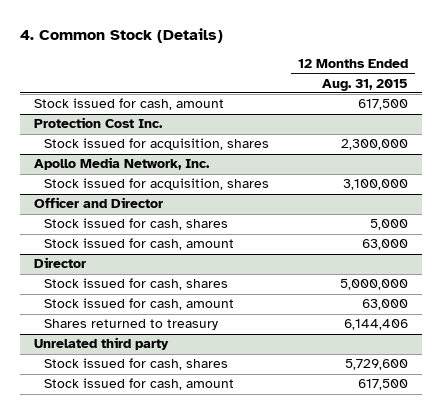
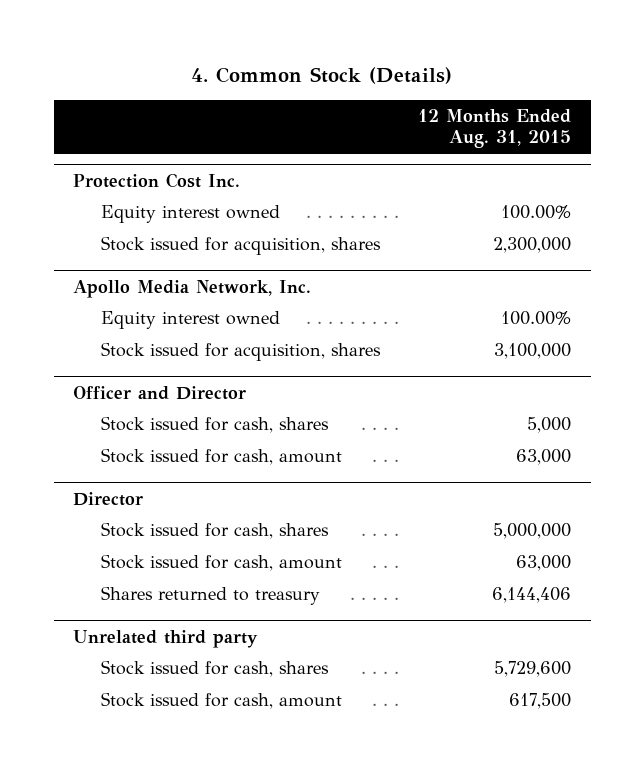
[33,98,224,111] Stock issued for cash, amount -> none
none -> [100,205,280,224] Equity interest owned
none -> [100,311,280,330] Equity interest owned

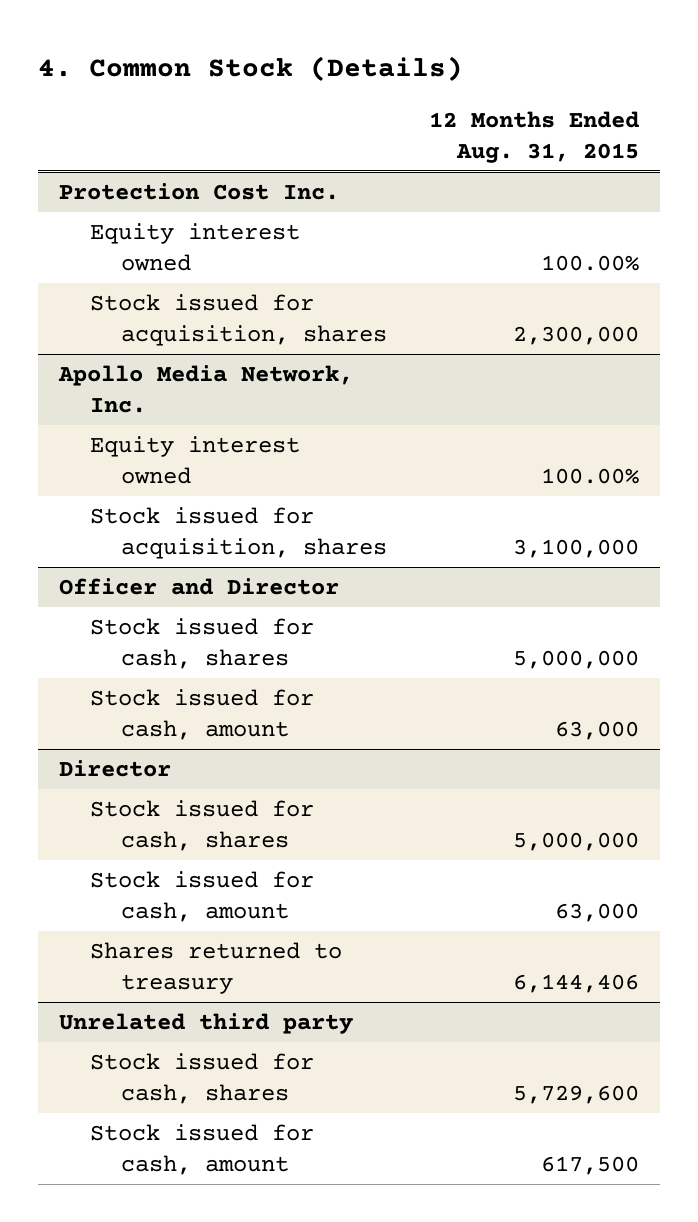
[527,417,572,434] 5,000 -> [513,649,640,669] 5,000,000

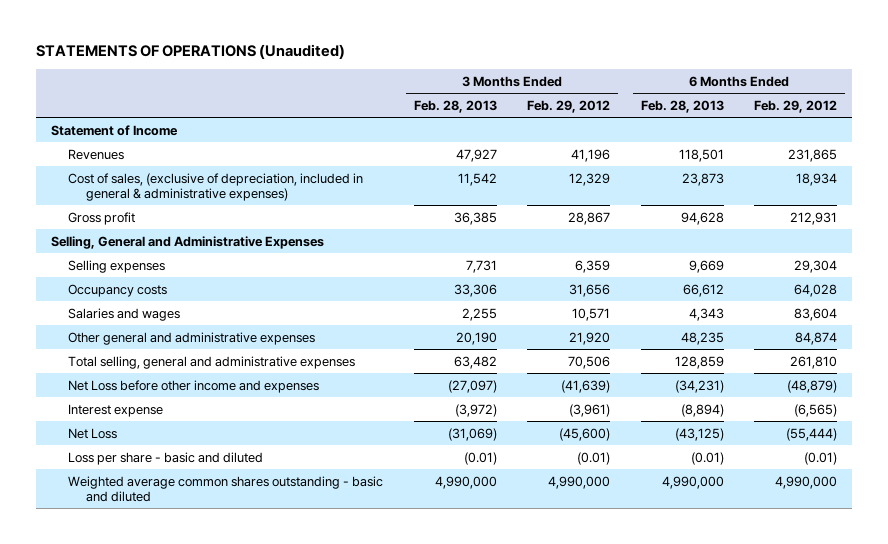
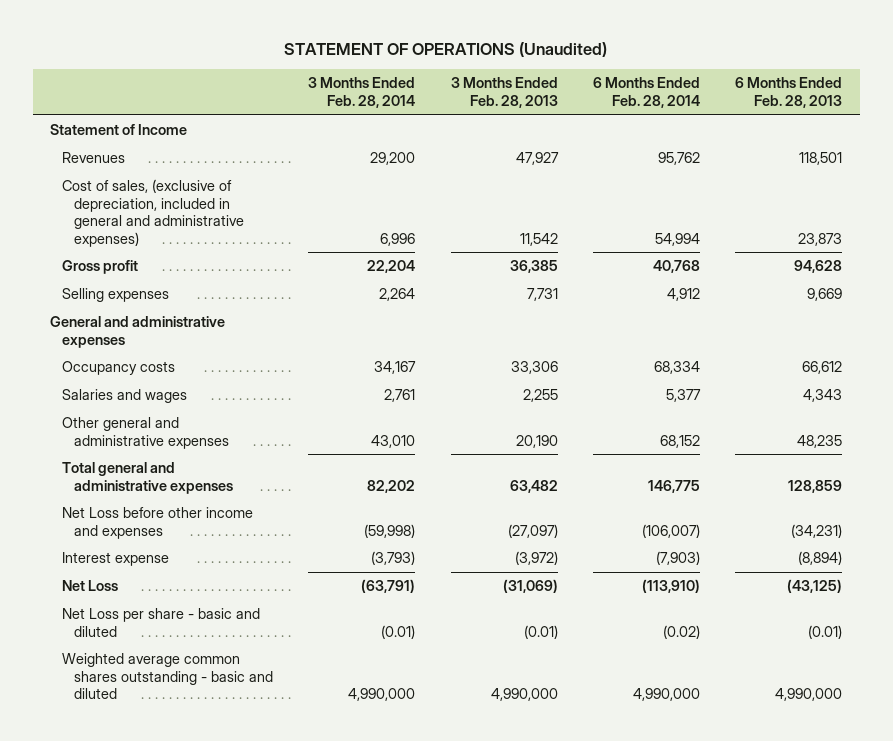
[35,44,345,60] STATEMENTS OF OPERATIONS (Unaudited) -> [284,41,608,57] STATEMENT OF OPERATIONS (Unaudited)
[527,100,611,114] Feb. 29, 2012 -> none
[754,100,838,114] Feb. 29, 2012 -> none
none -> [308,77,416,108] 3 Months Ended Feb. 28, 2014
none -> [592,77,700,108] 6 Months Ended Feb. 28, 2014
[68,172,364,201] Cost of sales, (exclusive of depreciation, included in general & administrative expenses) -> [62,179,245,247] Cost of sales, (exclusive of depreciation, included in general and administrative expenses)
[51,235,325,249] Selling, General and Administrative Expenses -> none
none -> [50,316,226,348] General and administrative expenses
[68,355,356,369] Total selling, general and administrative expenses -> [62,462,234,494] Total general and administrative expenses
[68,451,264,465] Loss per share - basic and diluted -> [62,608,261,637] Net Loss per share - basic and diluted

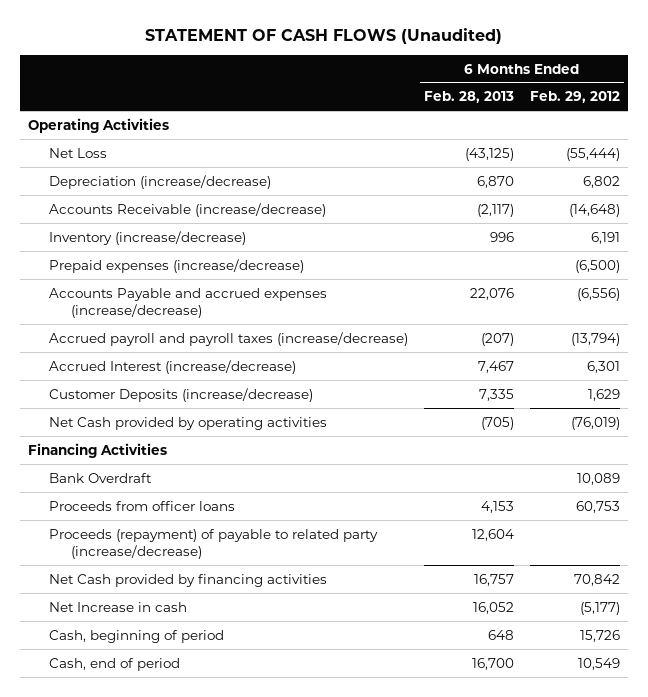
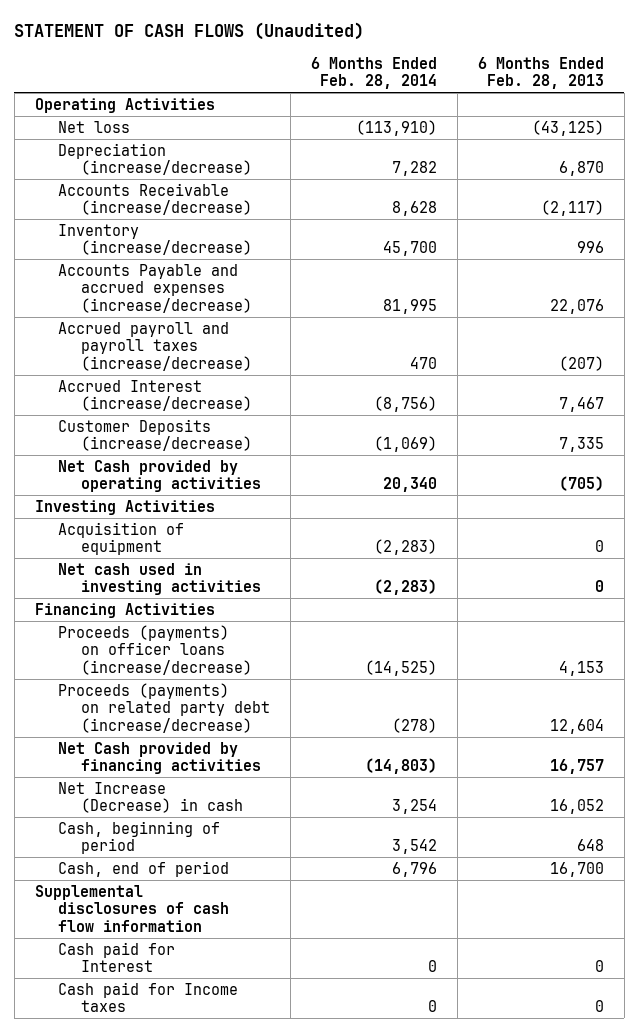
[529,91,620,104] Feb. 29, 2012 -> none
none -> [311,56,438,90] 6 Months Ended Feb. 28, 2014
[49,147,108,158] Net Loss -> [57,120,130,133] Net loss
[49,258,305,273] Prepaid expenses (increase/decrease) -> none
none -> [34,499,215,515] Investing Activities
none -> [57,521,184,556] Acquisition of equipment
none -> [57,562,262,596] Net cash used in investing activities
[49,472,153,483] Bank Overdraft -> none
[49,500,236,511] Proceeds from officer loans -> none
[49,528,379,560] Proceeds (repayment) of payable to related party (increase/decrease) -> [57,624,253,675] Proceeds (payments) on officer loans (increase/decrease)
[472,528,515,541] 12,604 -> [558,660,604,676] 4,153
none -> [57,682,271,733] Proceeds (payments) on related party debt (increase/decrease)
[49,601,188,612] Net Increase in cash -> [57,781,244,814] Net Increase (Decrease) in cash
none -> [34,884,229,932] Supplemental disclosures of cash flow information
none -> [57,941,175,973] Cash paid for Interest
none -> [57,981,238,1013] Cash paid for Income taxes

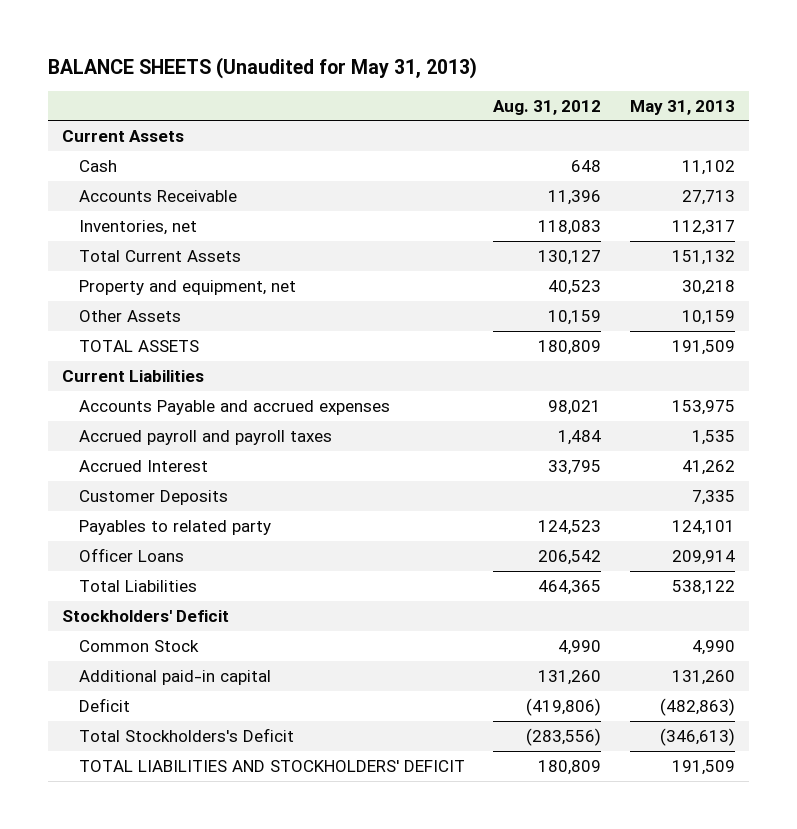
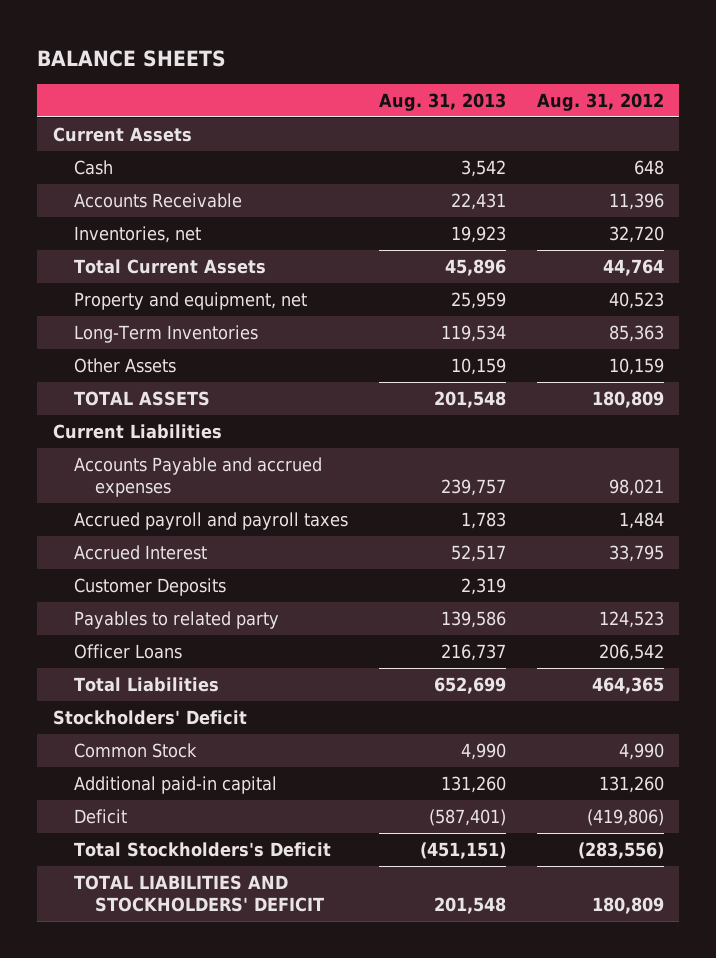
[47,56,477,79] BALANCE SHEETS (Unaudited for May 31, 2013) -> [37,49,227,67] BALANCE SHEETS
[630,99,736,115] May 31, 2013 -> none
none -> [378,92,506,111] Aug. 31, 2013
[538,219,602,235] 118,083 -> [608,226,664,244] 32,720
[538,249,602,265] 130,127 -> [602,259,664,277] 44,764
none -> [74,325,259,344] Long-Term Inventories

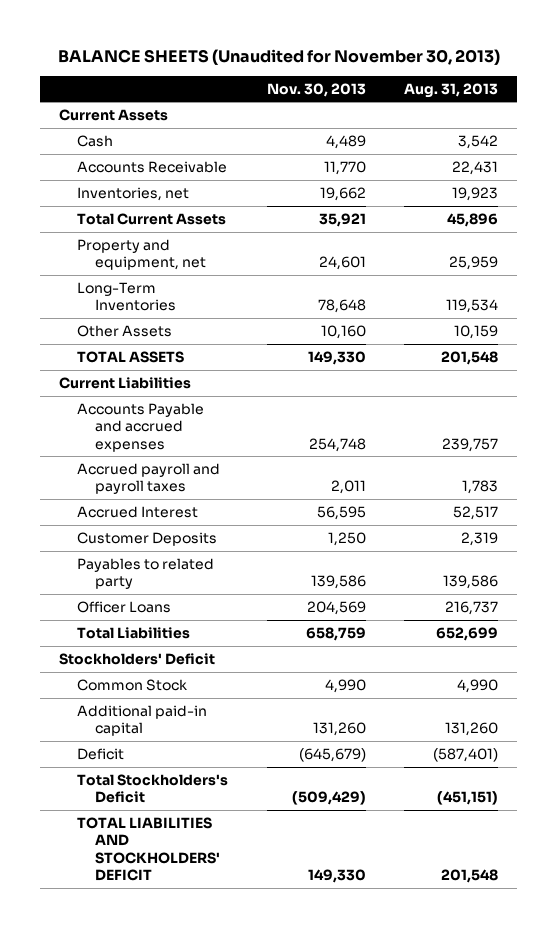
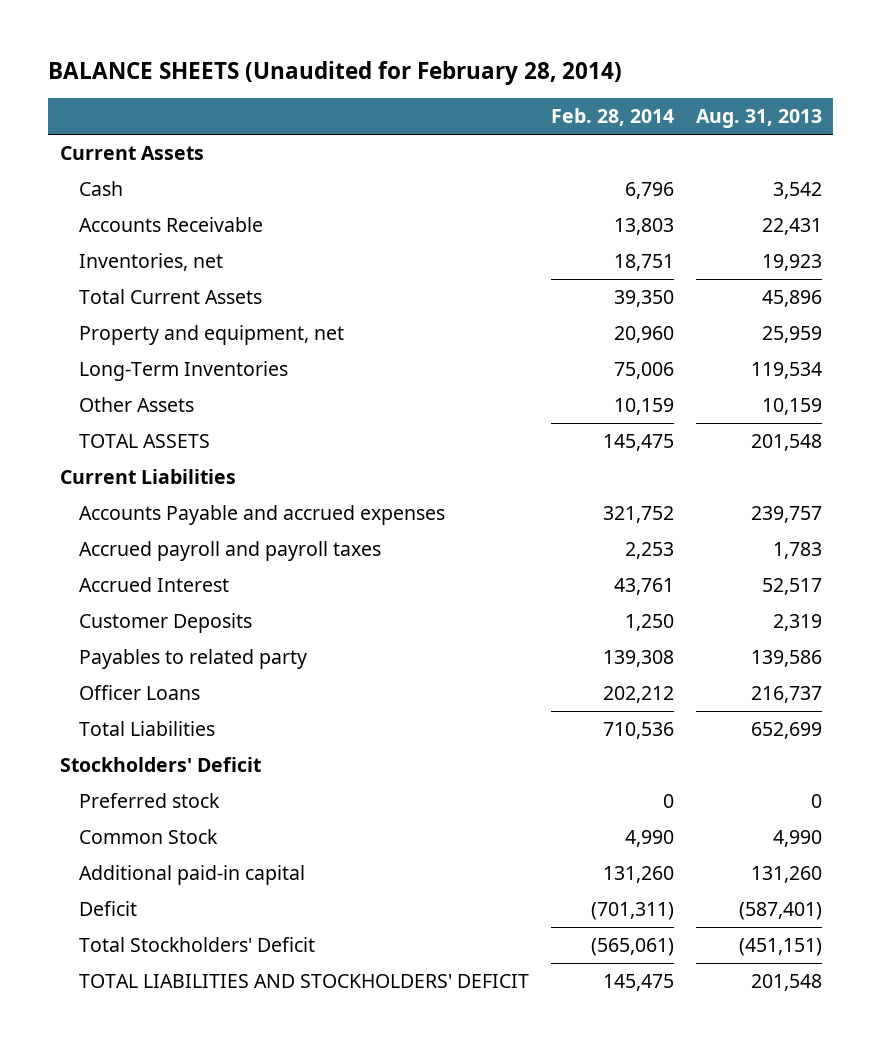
[57,48,500,65] BALANCE SHEETS (Unaudited for November 30, 2013) -> [48,60,623,85] BALANCE SHEETS (Unaudited for February 28, 2014)
[266,82,366,97] Nov. 30, 2013 -> none
none -> [550,108,674,127] Feb. 28, 2014
none -> [78,793,220,809] Preferred stock
[77,773,229,804] Total Stockholders's Deficit -> [78,937,315,953] Total Stockholders' Deficit

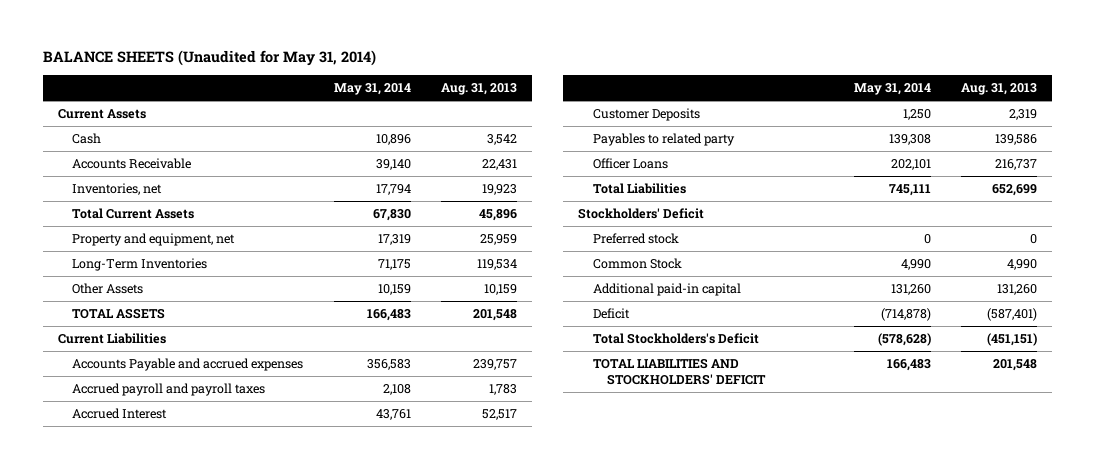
[48,60,623,85] BALANCE SHEETS (Unaudited for February 28, 2014) -> [42,50,376,67] BALANCE SHEETS (Unaudited for May 31, 2014)
[550,108,674,127] Feb. 28, 2014 -> none
none -> [333,83,411,96] May 31, 2014
[78,937,315,953] Total Stockholders' Deficit -> [592,333,759,345] Total Stockholders's Deficit

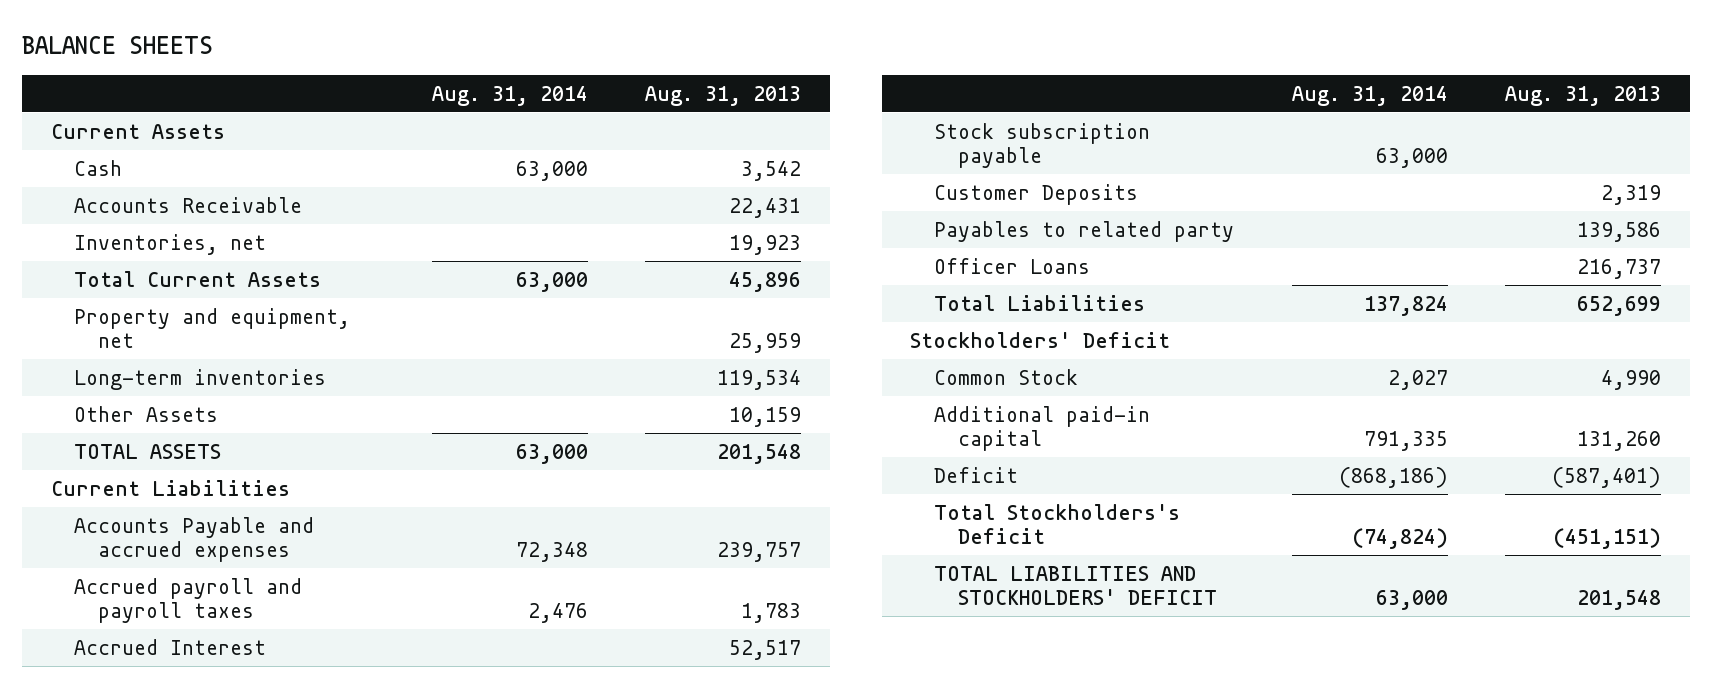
[42,50,376,67] BALANCE SHEETS (Unaudited for May 31, 2014) -> [21,36,213,55] BALANCE SHEETS
[333,83,411,96] May 31, 2014 -> none
none -> [431,85,588,106] Aug. 31, 2014
[72,258,208,272] Long-Term Inventories -> [74,368,327,390] Long-term inventories
none -> [934,122,1151,169] Stock subscription payable
[592,233,679,245] Preferred stock -> none

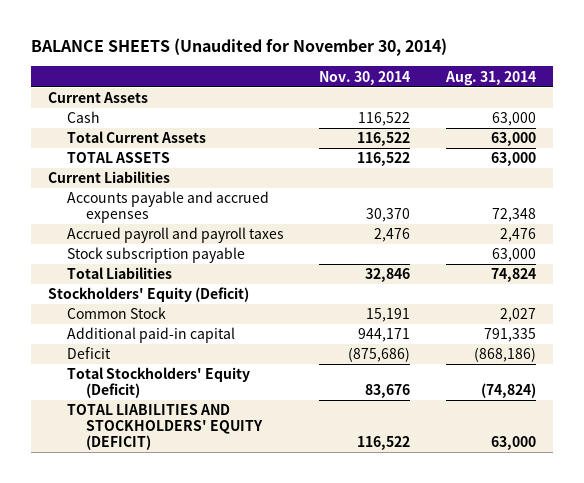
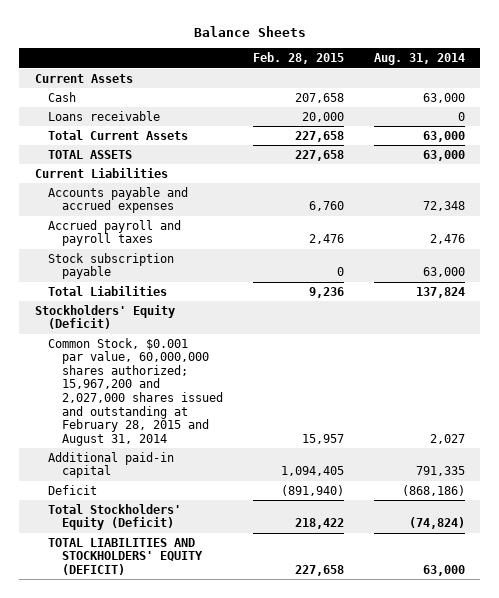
[30,38,447,57] BALANCE SHEETS (Unaudited for November 30, 2014) -> [193,26,306,38] Balance Sheets
[319,70,411,85] Nov. 30, 2014 -> none
none -> [252,52,344,65] Feb. 28, 2015
none -> [48,110,161,121] Loans receivable
[490,268,536,283] 74,824 -> [415,286,465,298] 137,824
[67,307,167,320] Common Stock -> [48,337,223,446] Common Stock, $0.001 par value, 60,000,000 shares authorized; 15,967,200 and 2,027,000 shares issued and outstanding at February 28, 2015 and August 31, 2014

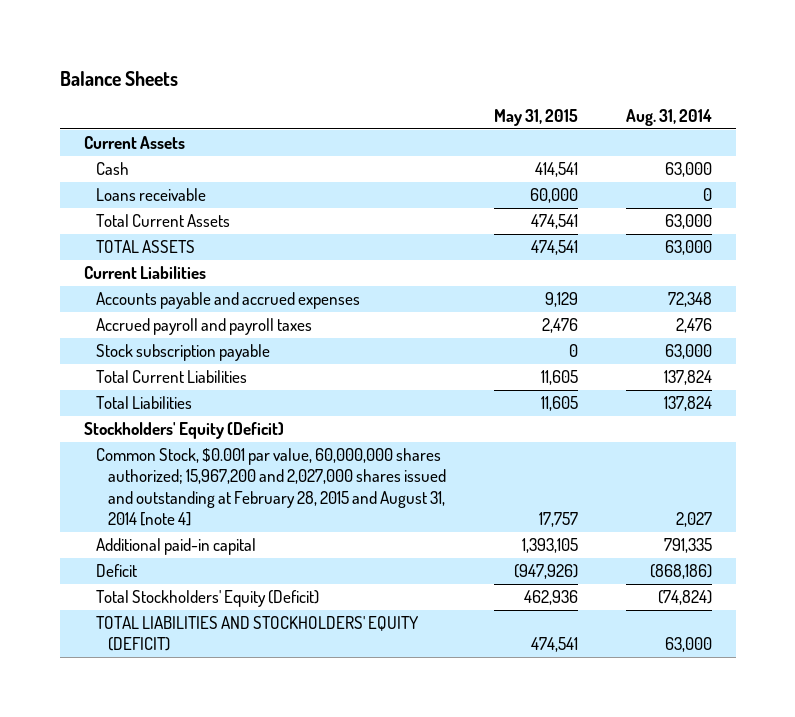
[252,52,344,65] Feb. 28, 2015 -> none
none -> [493,109,578,127] May 31, 2015
none -> [95,370,247,384] Total Current Liabilities
[48,337,223,446] Common Stock, $0.001 par value, 60,000,000 shares authorized; 15,967,200 and 2,027,000 shares issued and outstanding at February 28, 2015 and August 31, 2014 -> [95,448,447,526] Common Stock, $0.001 par value, 60,000,000 shares authorized; 15,967,200 and 2,027,000 shares issued and outstanding at February 28, 2015 and August 31, 2014 [note 4]

